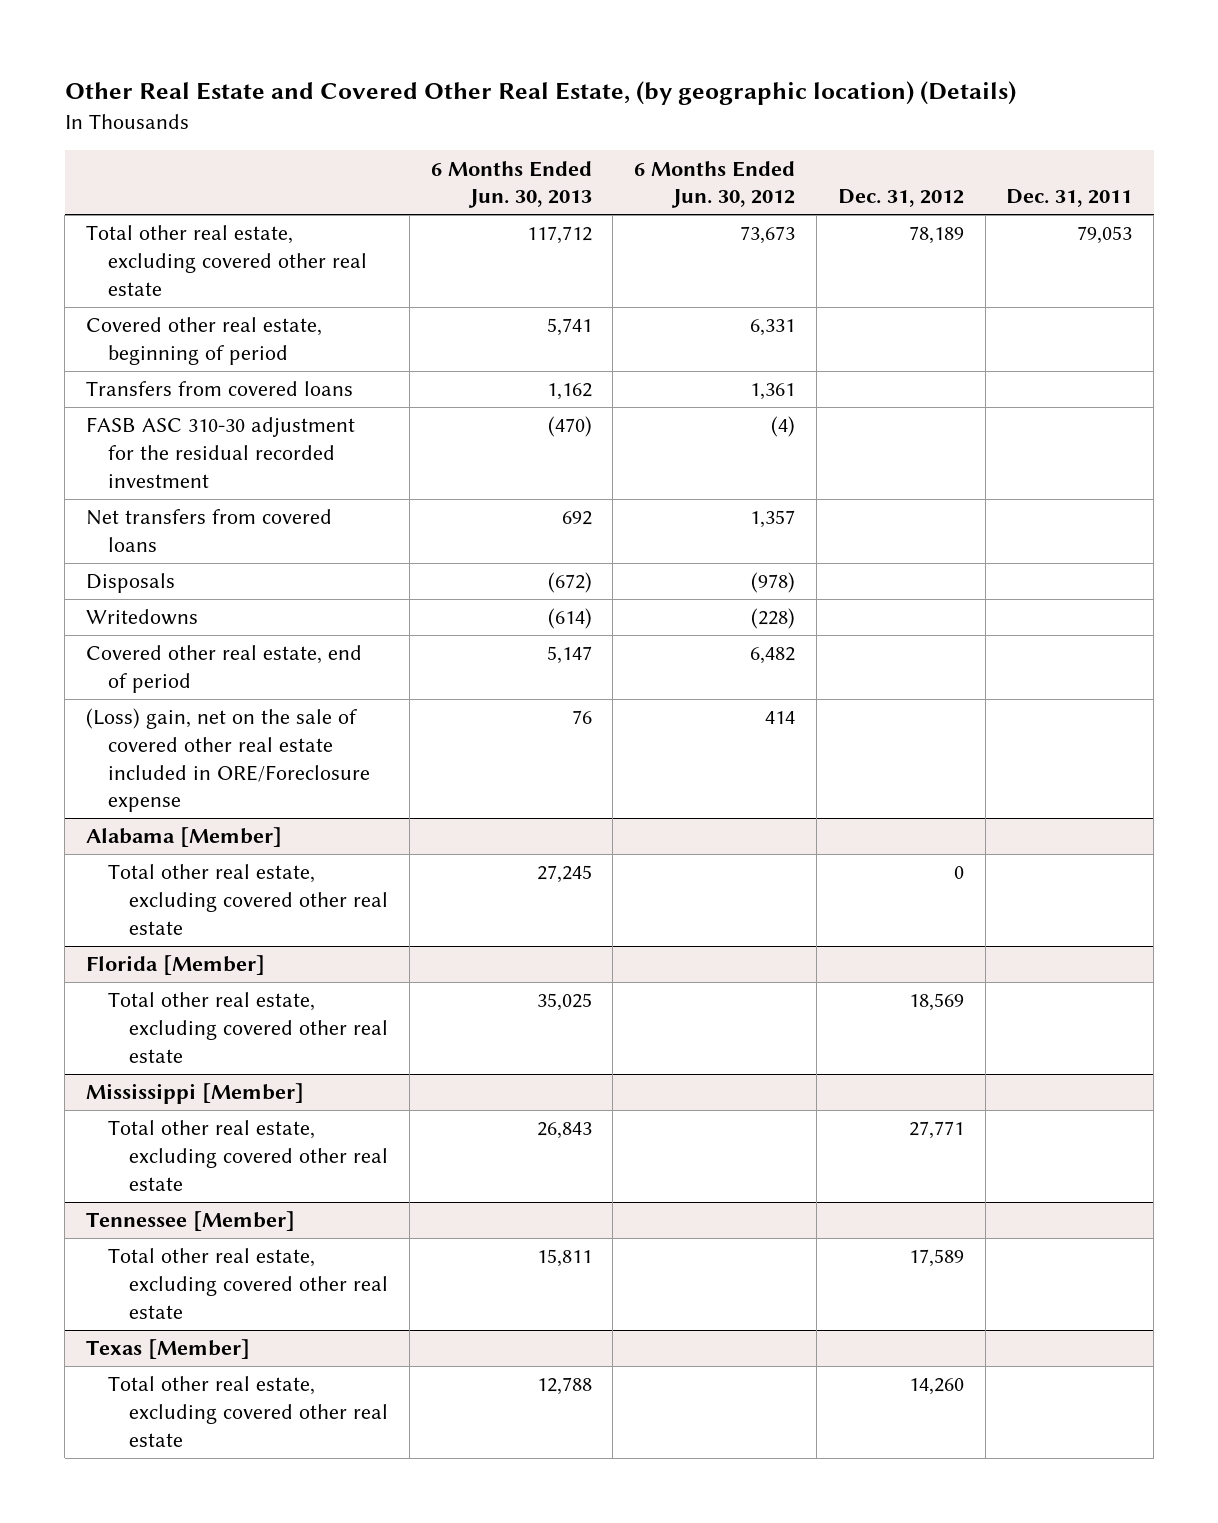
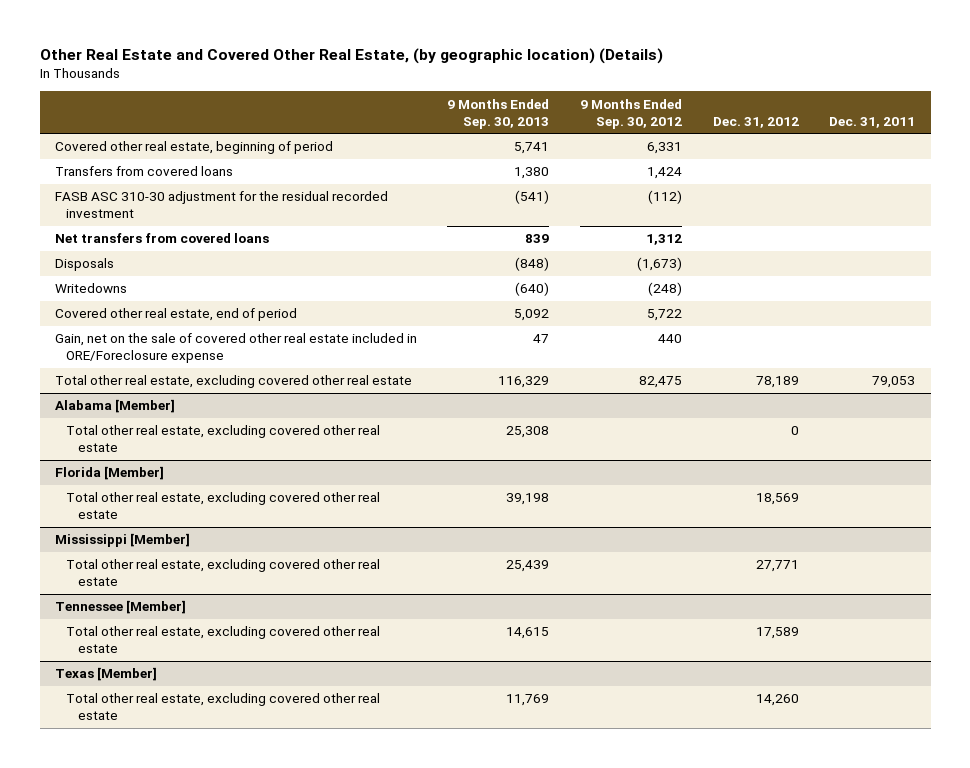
[430,160,592,209] 6 Months Ended Jun. 30, 2013 -> none
[634,160,796,209] 6 Months Ended Jun. 30, 2012 -> none
none -> [447,98,550,129] 9 Months Ended Sep. 30, 2013
none -> [580,98,683,129] 9 Months Ended Sep. 30, 2012
[86,708,370,813] (Loss) gain, net on the sale of covered other real estate included in ORE/Foreclosure expense -> [54,333,417,364] Gain, net on the sale of covered other real estate included in ORE/Foreclosure expense
[86,225,367,296] Total other real estate, excluding covered other real estate -> [54,375,412,389] Total other real estate, excluding covered other real estate

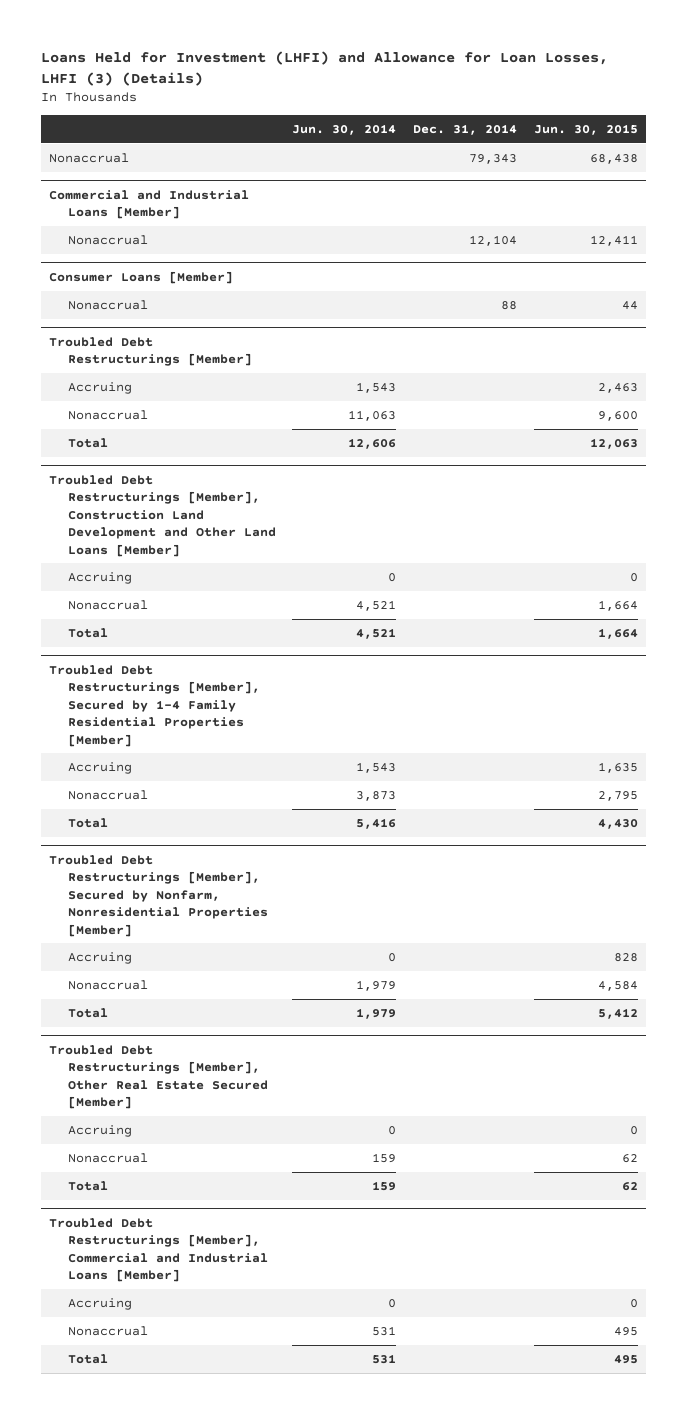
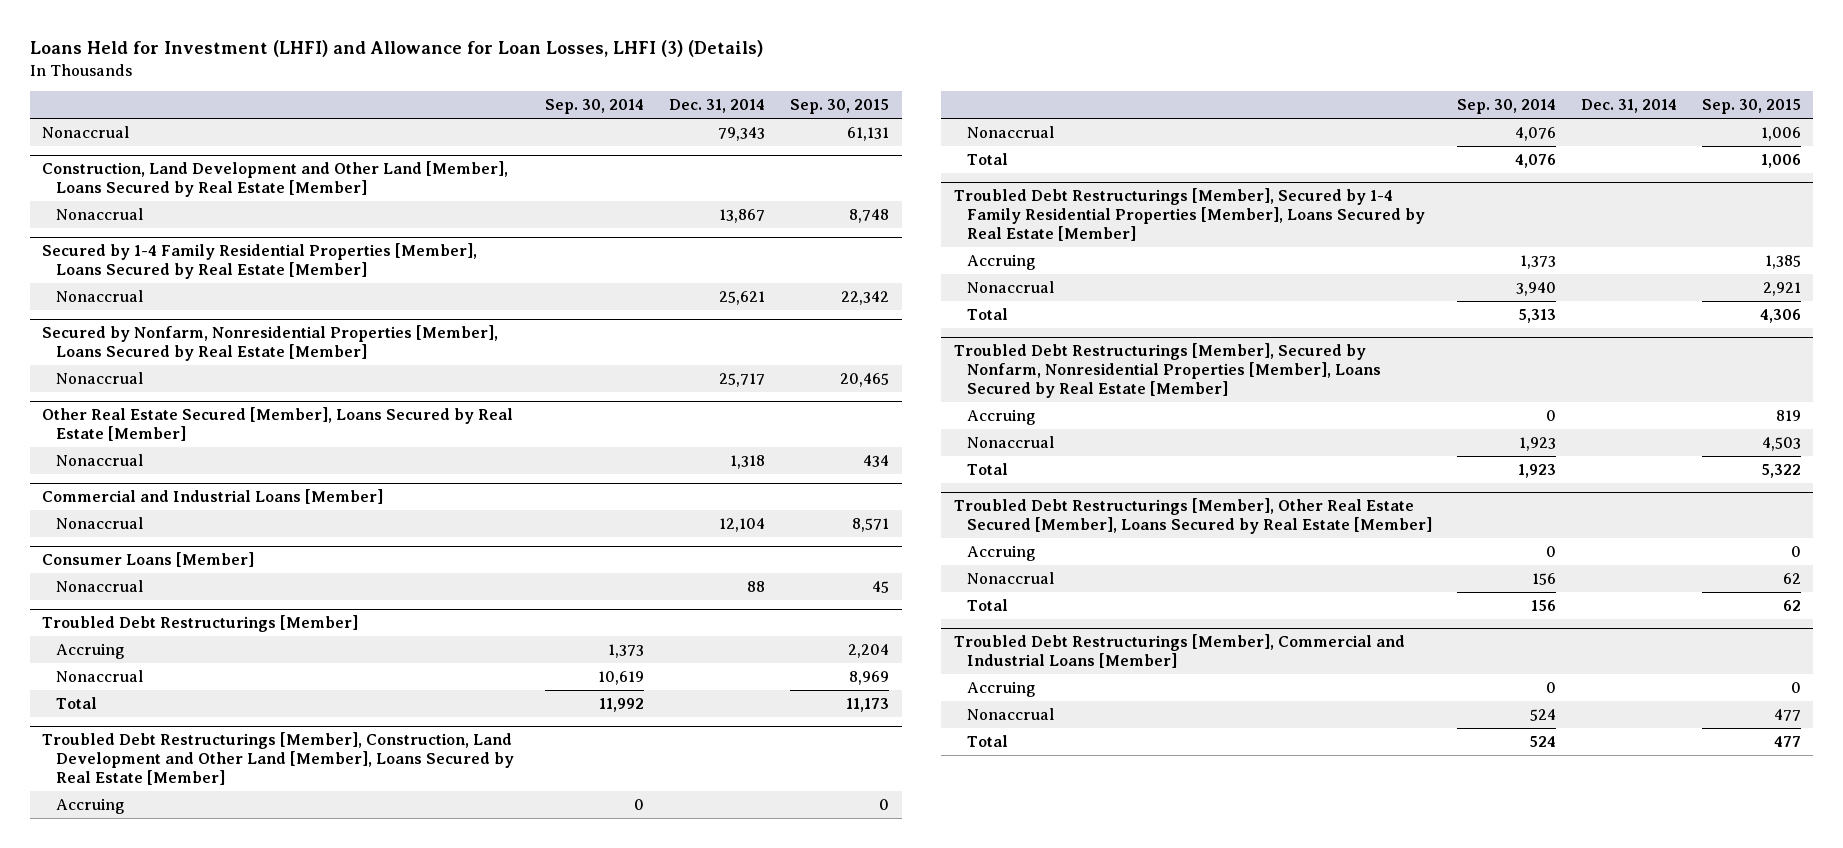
[292,124,397,136] Jun. 30, 2014 -> none
[533,124,638,136] Jun. 30, 2015 -> none
none -> [545,99,645,115] Sep. 30, 2014
none -> [790,99,890,115] Sep. 30, 2015
none -> [42,161,509,198] Construction, Land Development and Other Land [Member], Loans Secured by Real Estate [Member]
none -> [55,207,143,220] Nonaccrual
none -> [42,243,478,280] Secured by 1-4 Family Residential Properties [Member], Loans Secured by Real Estate [Member]
none -> [55,289,143,302] Nonaccrual
none -> [42,325,499,362] Secured by Nonfarm, Nonresidential Properties [Member], Loans Secured by Real Estate [Member]
none -> [55,371,143,384] Nonaccrual
none -> [42,407,514,442] Other Real Estate Secured [Member], Loans Secured by Real Estate [Member]
none -> [55,453,143,466] Nonaccrual
[49,474,276,557] Troubled Debt Restructurings [Member], Construction Land Development and Other Land Loans [Member] -> [42,732,514,786] Troubled Debt Restructurings [Member], Construction, Land Development and Other Land [Member], Loans Secured by Real Estate [Member]
[49,664,260,747] Troubled Debt Restructurings [Member], Secured by 1-4 Family Residential Properties [Member] -> [953,188,1426,242] Troubled Debt Restructurings [Member], Secured by 1-4 Family Residential Properties [Member], Loans Secured by Real Estate [Member]
[49,854,268,937] Troubled Debt Restructurings [Member], Secured by Nonfarm, Nonresidential Properties [Member] -> [953,343,1382,399] Troubled Debt Restructurings [Member], Secured by Nonfarm, Nonresidential Properties [Member], Loans Secured by Real Estate [Member]
[49,1044,268,1110] Troubled Debt Restructurings [Member], Other Real Estate Secured [Member] -> [953,498,1433,535] Troubled Debt Restructurings [Member], Other Real Estate Secured [Member], Loans Secured by Real Estate [Member]

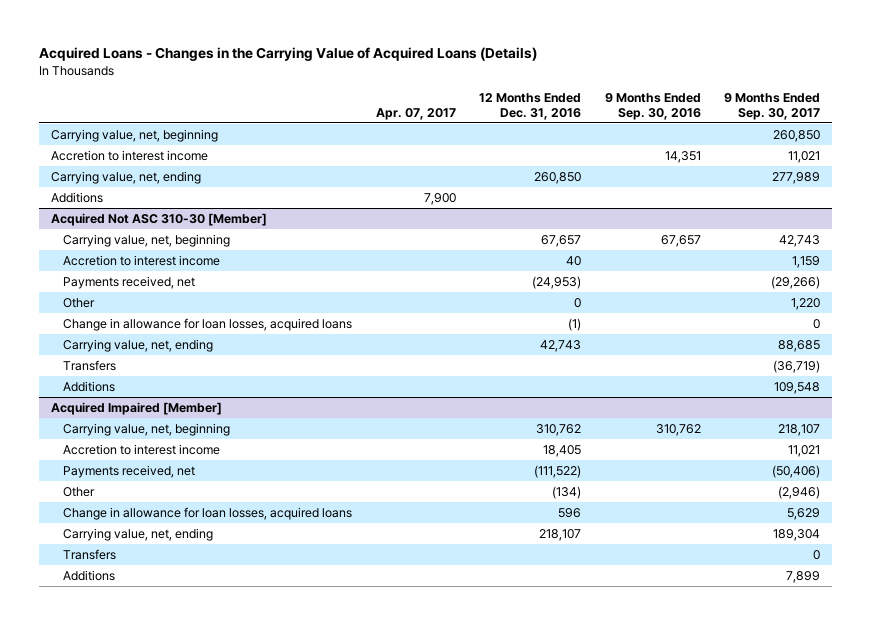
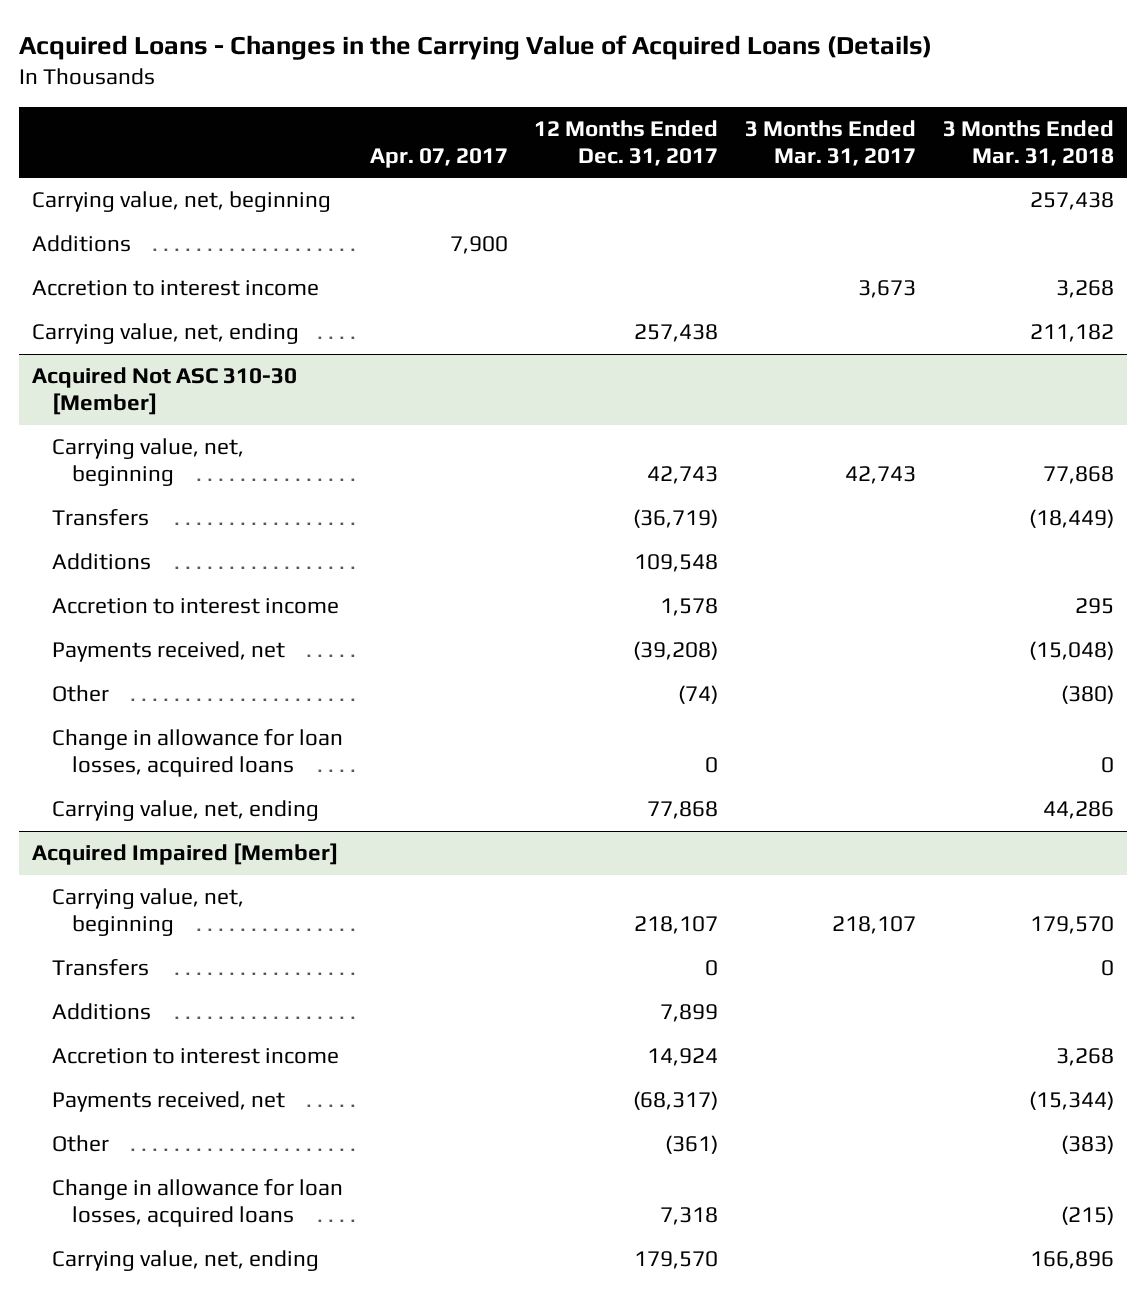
[479,92,582,120] 12 Months Ended Dec. 31, 2016 -> none
[604,92,701,120] 9 Months Ended Sep. 30, 2016 -> none
[724,92,821,120] 9 Months Ended Sep. 30, 2017 -> none
none -> [534,119,719,166] 12 Months Ended Dec. 31, 2017
none -> [745,119,917,166] 3 Months Ended Mar. 31, 2017
none -> [942,119,1114,166] 3 Months Ended Mar. 31, 2018
[50,192,103,204] Additions -> [31,235,131,253] Additions
[63,360,117,372] Transfers -> [52,509,150,527] Transfers
[63,381,116,393] Additions -> [52,553,152,571] Additions
[63,549,117,561] Transfers -> [52,959,150,977] Transfers
[63,570,116,582] Additions -> [52,1003,152,1021] Additions

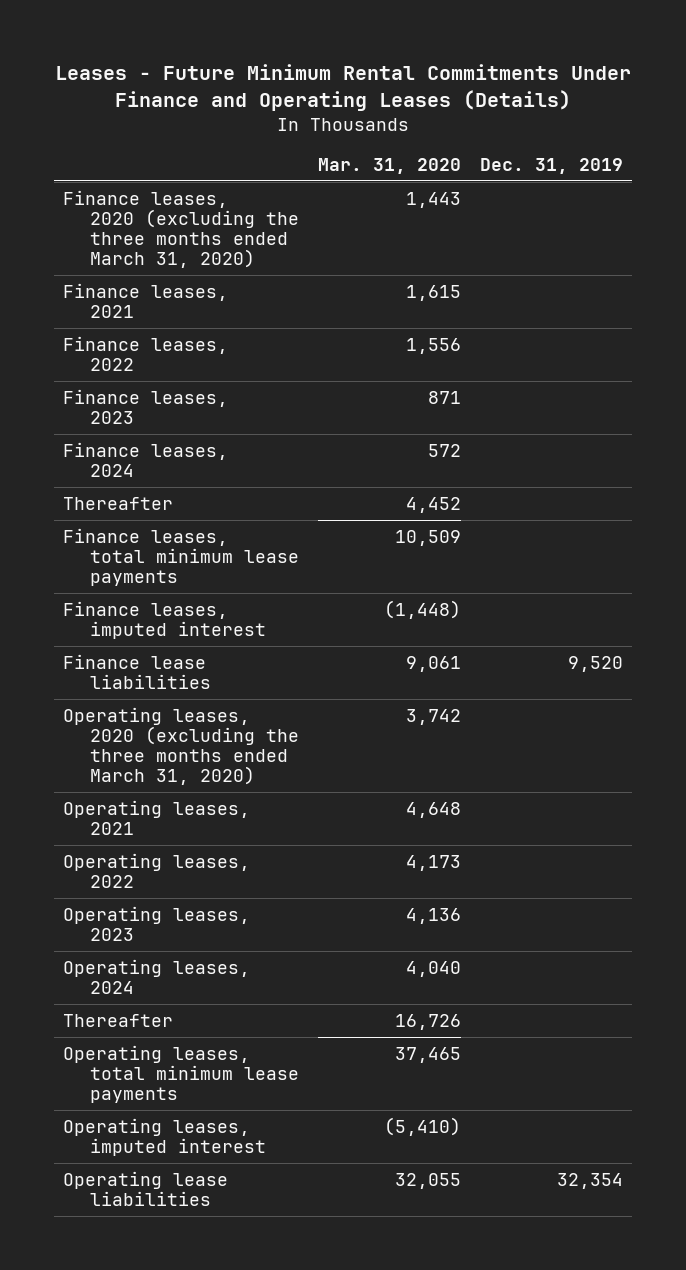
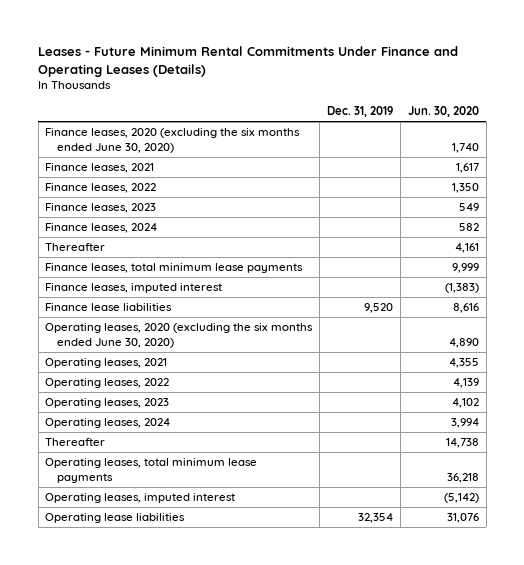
[317,157,461,174] Mar. 31, 2020 -> none
none -> [407,106,479,118] Jun. 30, 2020
[62,189,299,268] Finance leases, 2020 (excluding the three months ended March 31, 2020) -> [45,128,301,153] Finance leases, 2020 (excluding the six months ended June 30, 2020)
[62,706,299,785] Operating leases, 2020 (excluding the three months ended March 31, 2020) -> [45,323,314,348] Operating leases, 2020 (excluding the six months ended June 30, 2020)

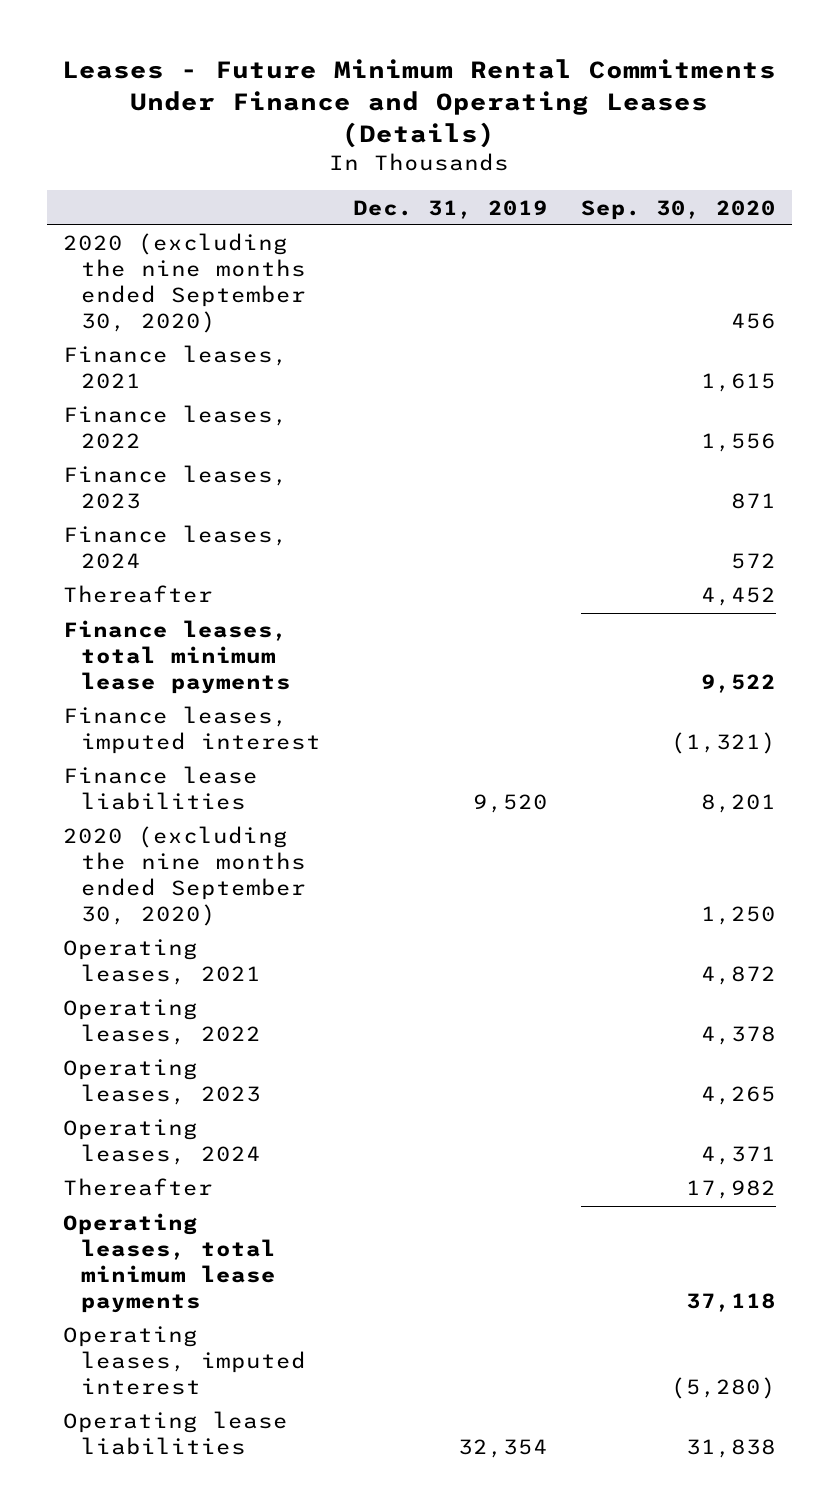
[407,106,479,118] Jun. 30, 2020 -> none
none -> [580,199,776,220] Sep. 30, 2020
[45,128,301,153] Finance leases, 2020 (excluding the six months ended June 30, 2020) -> [62,233,307,333] 2020 (excluding the nine months ended September 30, 2020)
[45,323,314,348] Operating leases, 2020 (excluding the six months ended June 30, 2020) -> [62,826,307,926] 2020 (excluding the nine months ended September 30, 2020)

